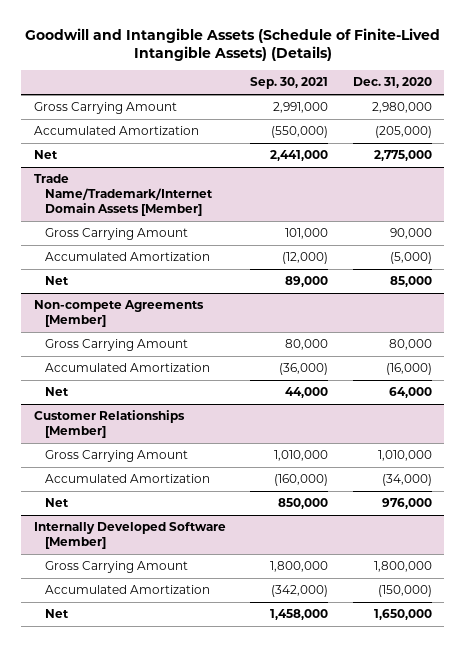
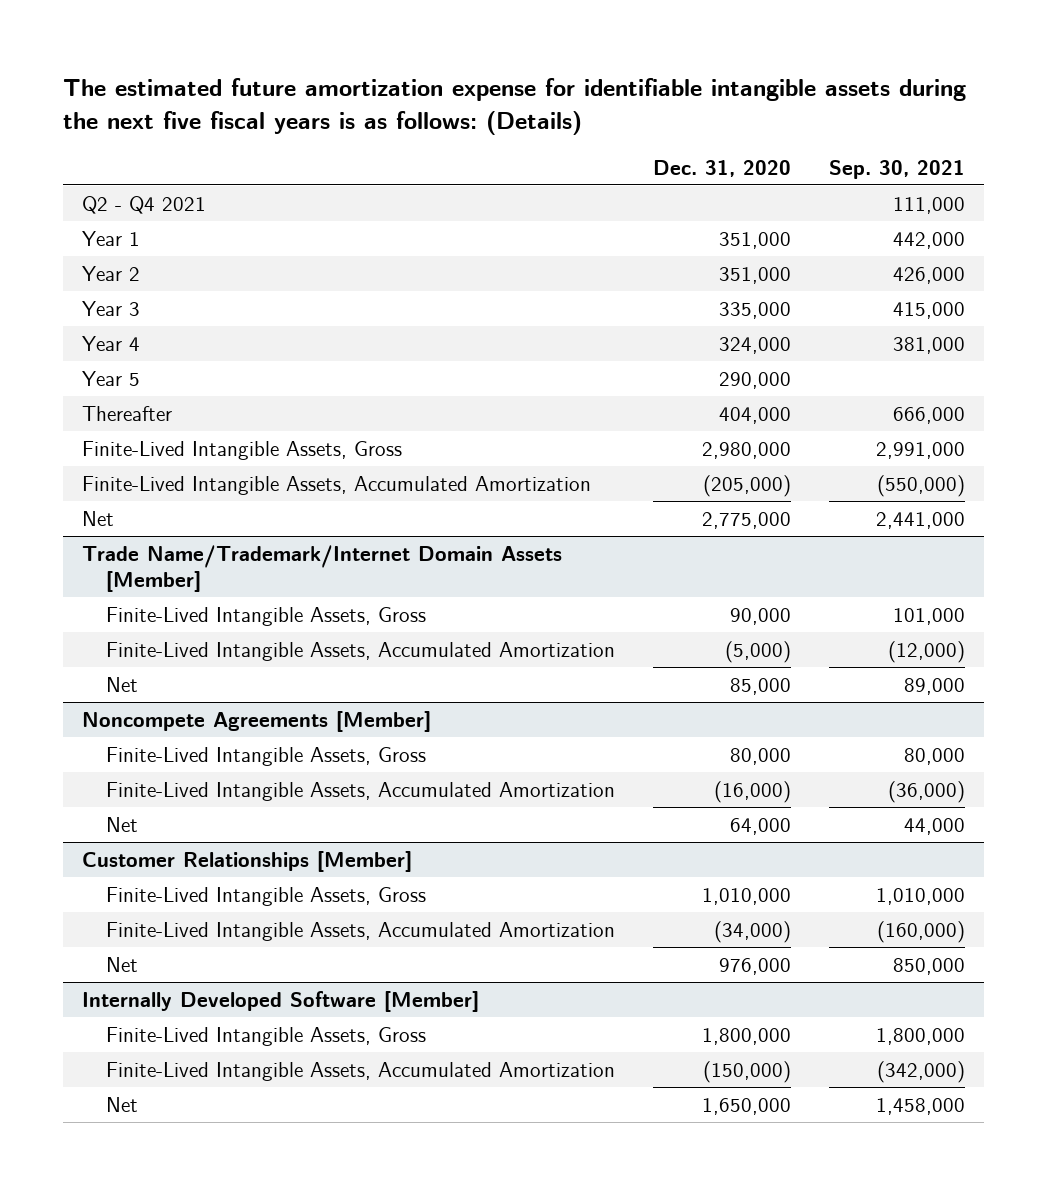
[24,27,440,62] Goodwill and Intangible Assets (Schedule of Finite-Lived Intangible Assets) (Details) -> [63,78,967,135] The estimated future amortization expense for identifiable intangible assets during the next five fiscal years is as follows: (Details)
none -> [82,195,207,214] Q2 - Q4 2021
none -> [82,230,141,246] Year 1
none -> [82,265,141,281] Year 2
none -> [82,300,141,316] Year 3
none -> [82,335,141,351] Year 4
none -> [82,370,141,386] Year 5
none -> [82,405,173,421] Thereafter
[33,102,177,115] Gross Carrying Amount -> [82,440,403,460] Finite-Lived Intangible Assets, Gross
[33,126,199,136] Accumulated Amortization -> [82,475,592,495] Finite-Lived Intangible Assets, Accumulated Amortization
[44,228,188,241] Gross Carrying Amount -> [106,606,427,626] Finite-Lived Intangible Assets, Gross
[44,252,210,262] Accumulated Amortization -> [106,641,616,661] Finite-Lived Intangible Assets, Accumulated Amortization
[33,300,204,328] Non-compete Agreements [Member] -> [82,710,432,732] Noncompete Agreements [Member]
[44,339,188,352] Gross Carrying Amount -> [106,746,427,766] Finite-Lived Intangible Assets, Gross
[44,363,210,373] Accumulated Amortization -> [106,781,616,801] Finite-Lived Intangible Assets, Accumulated Amortization
[44,450,188,463] Gross Carrying Amount -> [106,886,427,906] Finite-Lived Intangible Assets, Gross
[44,474,210,484] Accumulated Amortization -> [106,921,616,941] Finite-Lived Intangible Assets, Accumulated Amortization
[44,561,188,574] Gross Carrying Amount -> [106,1026,427,1046] Finite-Lived Intangible Assets, Gross
[44,585,210,595] Accumulated Amortization -> [106,1061,616,1081] Finite-Lived Intangible Assets, Accumulated Amortization

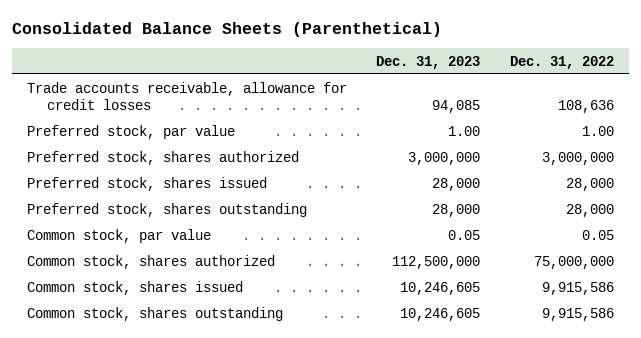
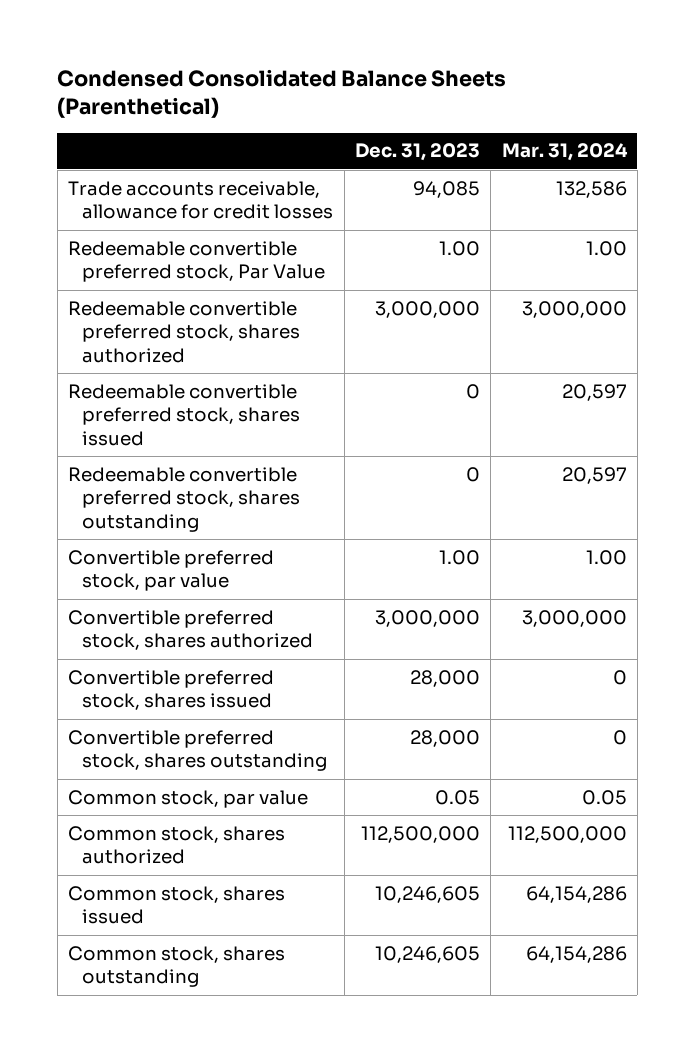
[11,21,442,37] Consolidated Balance Sheets (Parenthetical) -> [57,68,507,119] Condensed Consolidated Balance Sheets (Parenthetical)
[509,55,614,69] Dec. 31, 2022 -> none
none -> [501,143,628,162] Mar. 31, 2024
none -> [68,240,326,283] Redeemable convertible preferred stock, Par Value
none -> [68,300,301,363] Redeemable convertible preferred stock, shares authorized
none -> [68,383,301,446] Redeemable convertible preferred stock, shares issued
none -> [68,466,301,532] Redeemable convertible preferred stock, shares outstanding
[26,124,235,139] Preferred stock, par value -> [68,549,275,592] Convertible preferred stock, par value
[26,150,299,165] Preferred stock, shares authorized -> [68,609,314,651] Convertible preferred stock, shares authorized
[26,176,267,191] Preferred stock, shares issued -> [68,669,275,711] Convertible preferred stock, shares issued
[26,202,307,217] Preferred stock, shares outstanding -> [68,729,328,772] Convertible preferred stock, shares outstanding

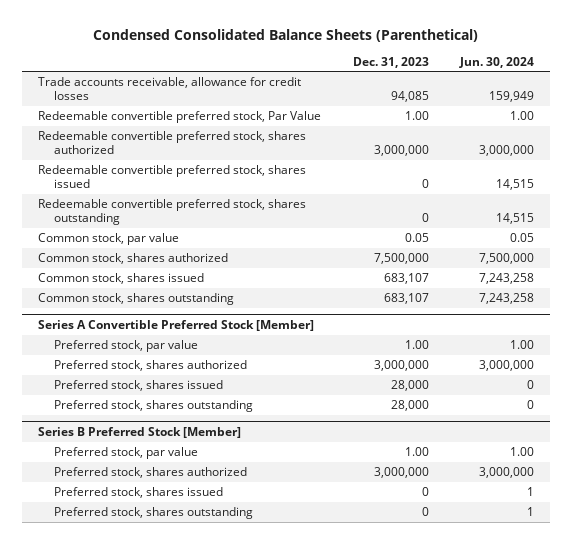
[501,143,628,162] Mar. 31, 2024 -> none
none -> [459,56,535,68] Jun. 30, 2024
[68,549,275,592] Convertible preferred stock, par value -> none
[68,609,314,651] Convertible preferred stock, shares authorized -> none
[68,669,275,711] Convertible preferred stock, shares issued -> none
[68,729,328,772] Convertible preferred stock, shares outstanding -> none
[360,825,480,843] 112,500,000 -> [373,253,429,265] 7,500,000
[374,885,480,903] 10,246,605 -> [383,273,429,285] 683,107
[374,945,480,963] 10,246,605 -> [383,293,429,305] 683,107
none -> [37,319,314,331] Series A Convertible Preferred Stock [Member]
none -> [54,340,199,353] Preferred stock, par value
none -> [54,360,248,372] Preferred stock, shares authorized
none -> [54,380,224,392] Preferred stock, shares issued
none -> [54,400,254,413] Preferred stock, shares outstanding
none -> [37,426,241,438] Series B Preferred Stock [Member]
none -> [54,447,199,460] Preferred stock, par value
none -> [54,467,248,479] Preferred stock, shares authorized
none -> [54,487,224,499] Preferred stock, shares issued
none -> [54,507,254,520] Preferred stock, shares outstanding

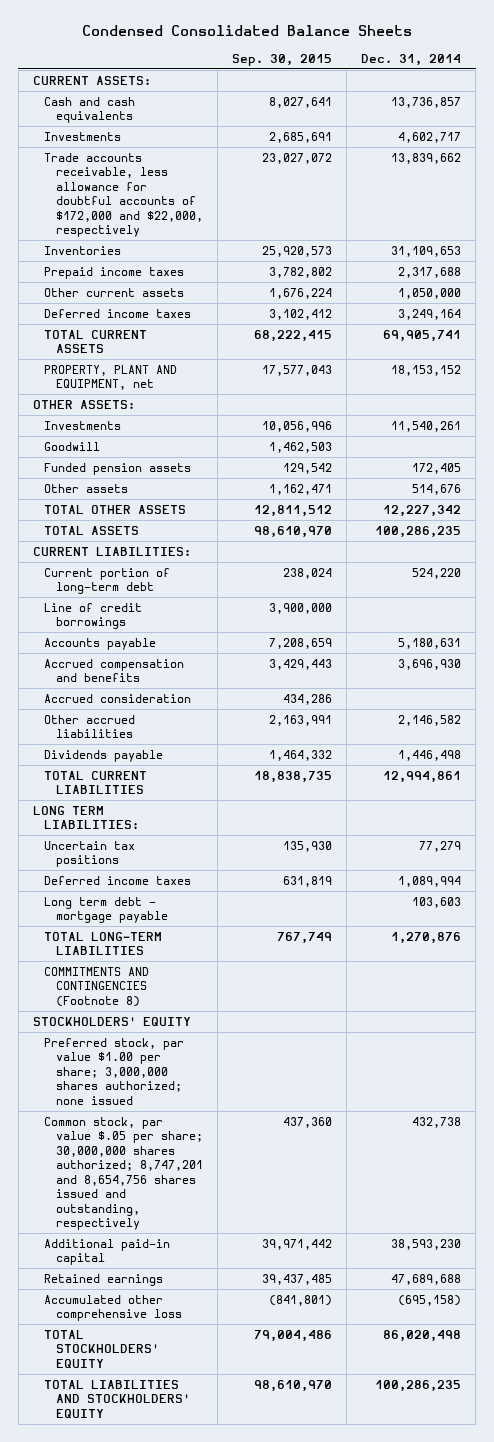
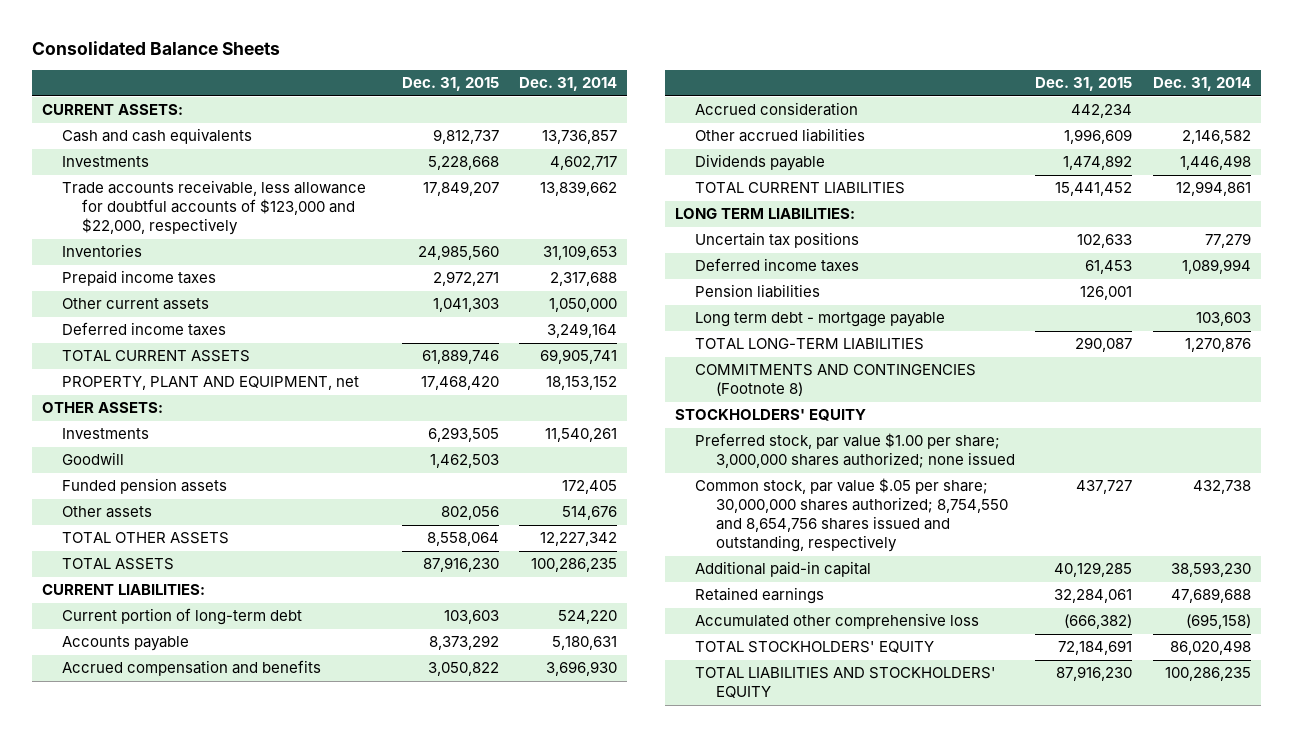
[81,25,412,37] Condensed Consolidated Balance Sheets -> [31,40,280,55] Consolidated Balance Sheets
[232,53,333,66] Sep. 30, 2015 -> none
none -> [401,77,499,92] Dec. 31, 2015
[44,152,204,238] Trade accounts receivable, less allowance for doubtful accounts of $172,000 and $22,000, respectively -> [61,180,366,236] Trade accounts receivable, less allowance for doubtful accounts of $123,000 and $22,000, respectively
[44,602,143,630] Line of credit borrowings -> none
none -> [695,284,821,299] Pension liabilities
[44,1116,204,1231] Common stock, par value $.05 per share; 30,000,000 shares authorized; 8,747,201 and 8,654,756 shares issued and outstanding, respectively -> [695,478,1008,553] Common stock, par value $.05 per share; 30,000,000 shares authorized; 8,754,550 and 8,654,756 shares issued and outstanding, respectively

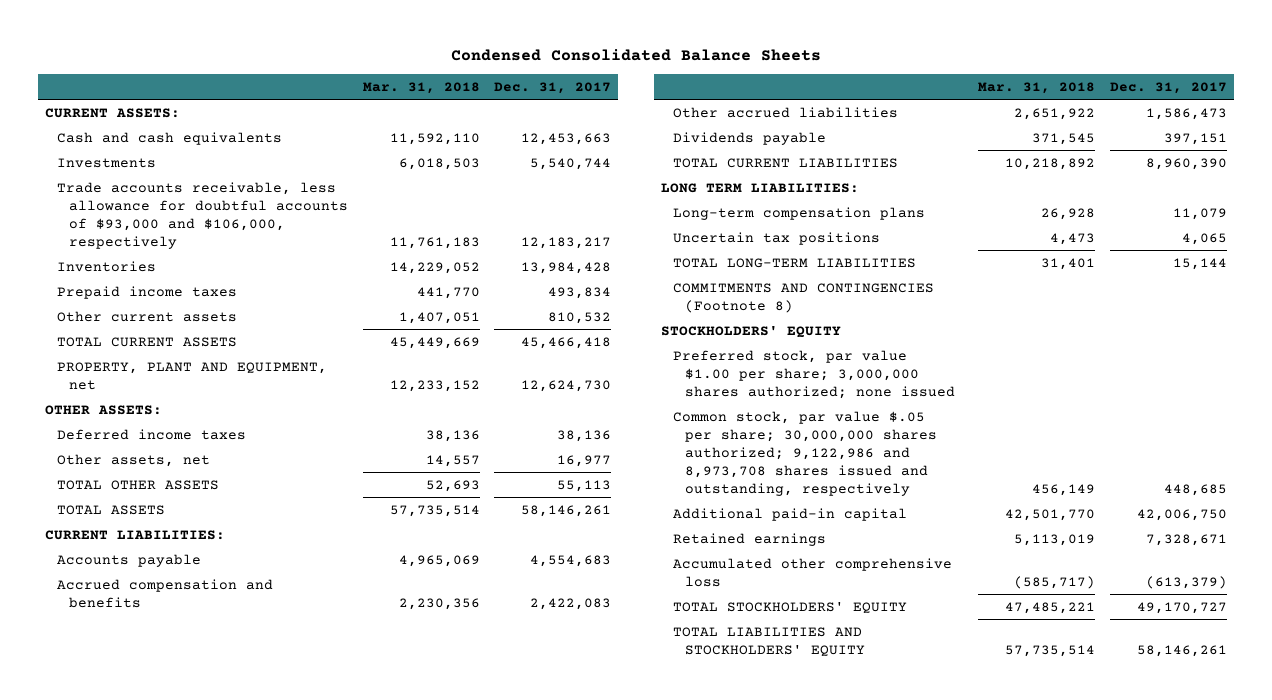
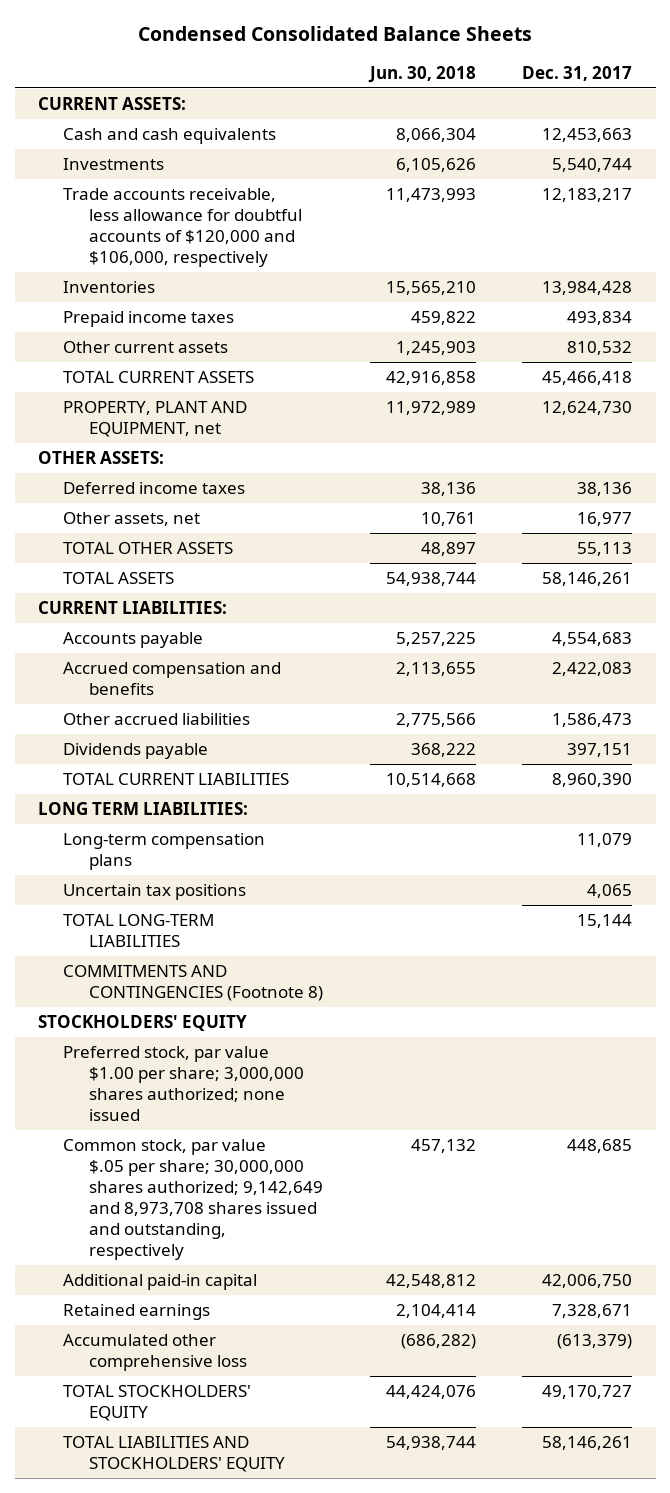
[362,82,480,95] Mar. 31, 2018 -> none
none -> [367,65,476,83] Jun. 30, 2018
[57,181,349,249] Trade accounts receivable, less allowance for doubtful accounts of $93,000 and $106,000, respectively -> [63,187,302,268] Trade accounts receivable, less allowance for doubtful accounts of $120,000 and $106,000, respectively
[672,410,937,497] Common stock, par value $.05 per share; 30,000,000 shares authorized; 9,122,986 and 8,973,708 shares issued and outstanding, respectively -> [63,1138,323,1261] Common stock, par value $.05 per share; 30,000,000 shares authorized; 9,142,649 and 8,973,708 shares issued and outstanding, respectively

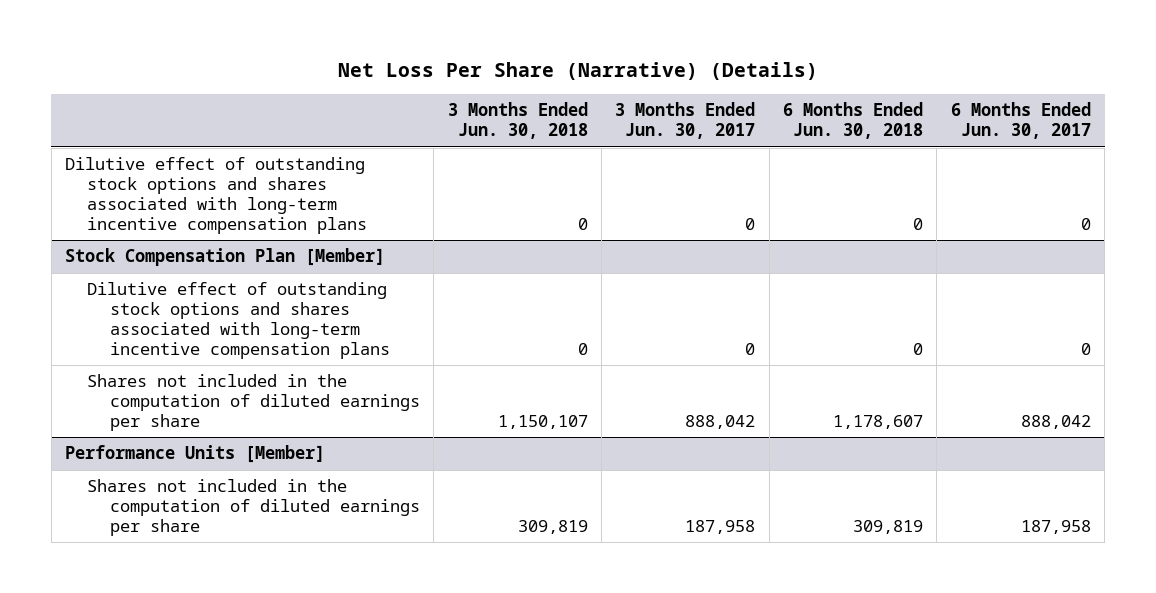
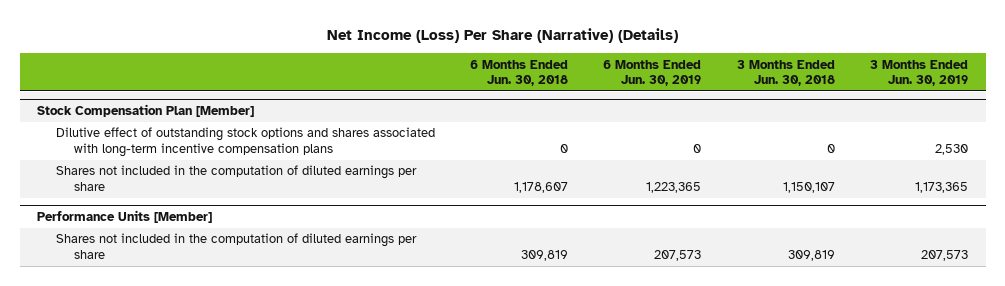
[337,62,818,81] Net Loss Per Share (Narrative) (Details) -> [326,28,678,44] Net Income (Loss) Per Share (Narrative) (Details)
[615,102,756,140] 3 Months Ended Jun. 30, 2017 -> none
[950,102,1091,140] 6 Months Ended Jun. 30, 2017 -> none
none -> [603,59,702,87] 6 Months Ended Jun. 30, 2019
none -> [870,59,969,87] 3 Months Ended Jun. 30, 2019
[65,157,368,235] Dilutive effect of outstanding stock options and shares associated with long-term incentive compensation plans -> none

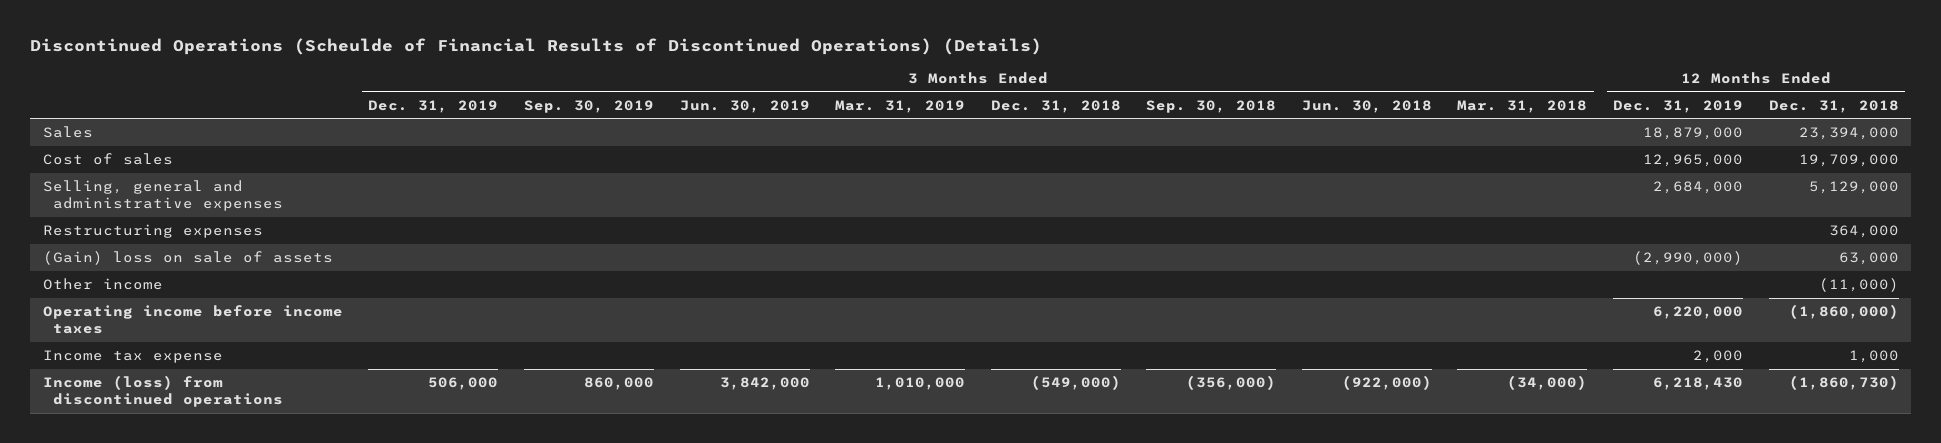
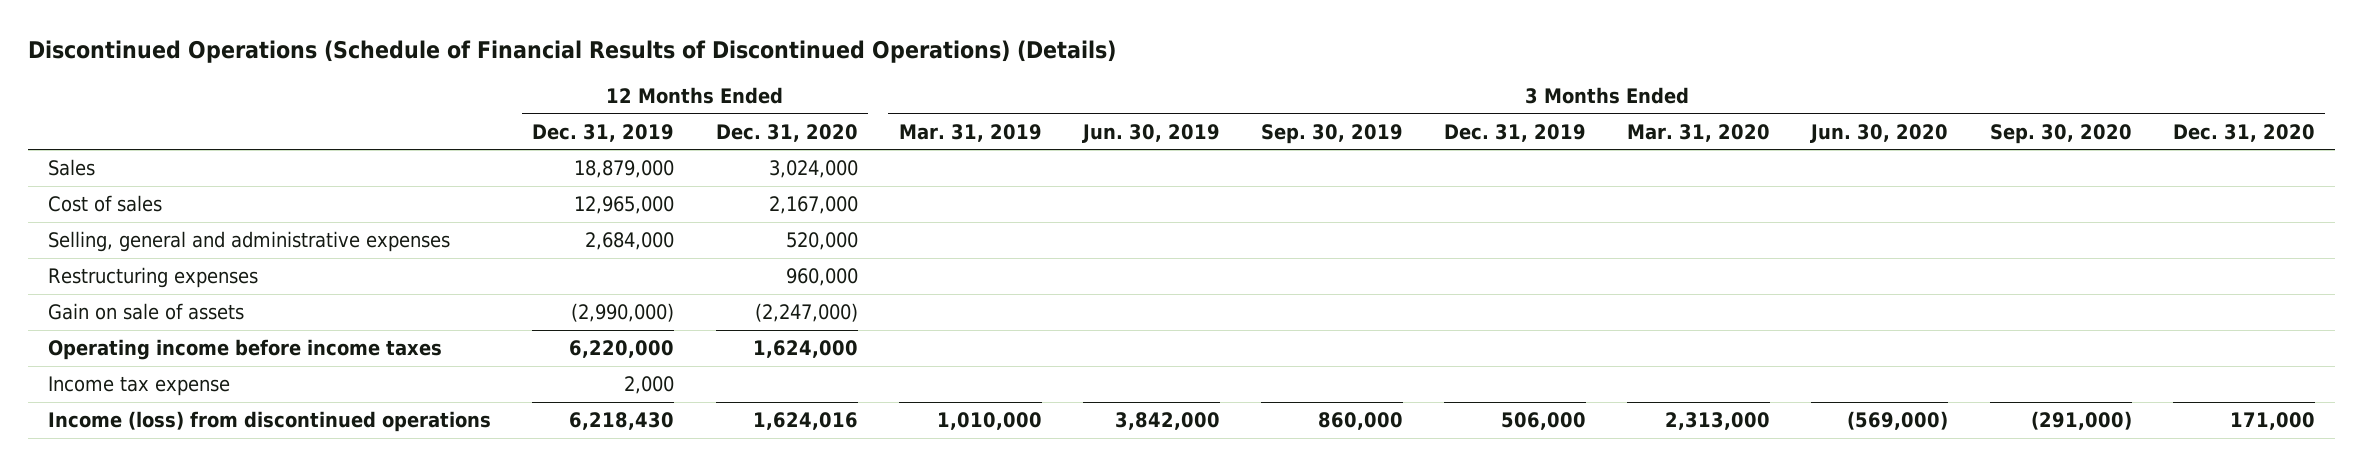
[30,37,1043,55] Discontinued Operations (Scheulde of Financial Results of Discontinued Operations) (Details) -> [27,40,1116,64] Discontinued Operations (Schedule of Financial Results of Discontinued Operations) (Details)
[990,99,1121,113] Dec. 31, 2018 -> none
[1146,99,1277,113] Sep. 30, 2018 -> none
[1301,99,1432,113] Jun. 30, 2018 -> none
[1457,99,1588,113] Mar. 31, 2018 -> none
[1768,99,1899,113] Dec. 31, 2018 -> none
none -> [715,123,858,142] Dec. 31, 2020
none -> [1627,123,1771,142] Mar. 31, 2020
none -> [1810,123,1949,143] Jun. 30, 2020
none -> [1989,123,2132,144] Sep. 30, 2020
none -> [2172,123,2315,142] Dec. 31, 2020
[42,278,163,291] Other income -> none
[42,251,333,266] (Gain) loss on sale of assets -> [48,303,245,321] Gain on sale of assets

